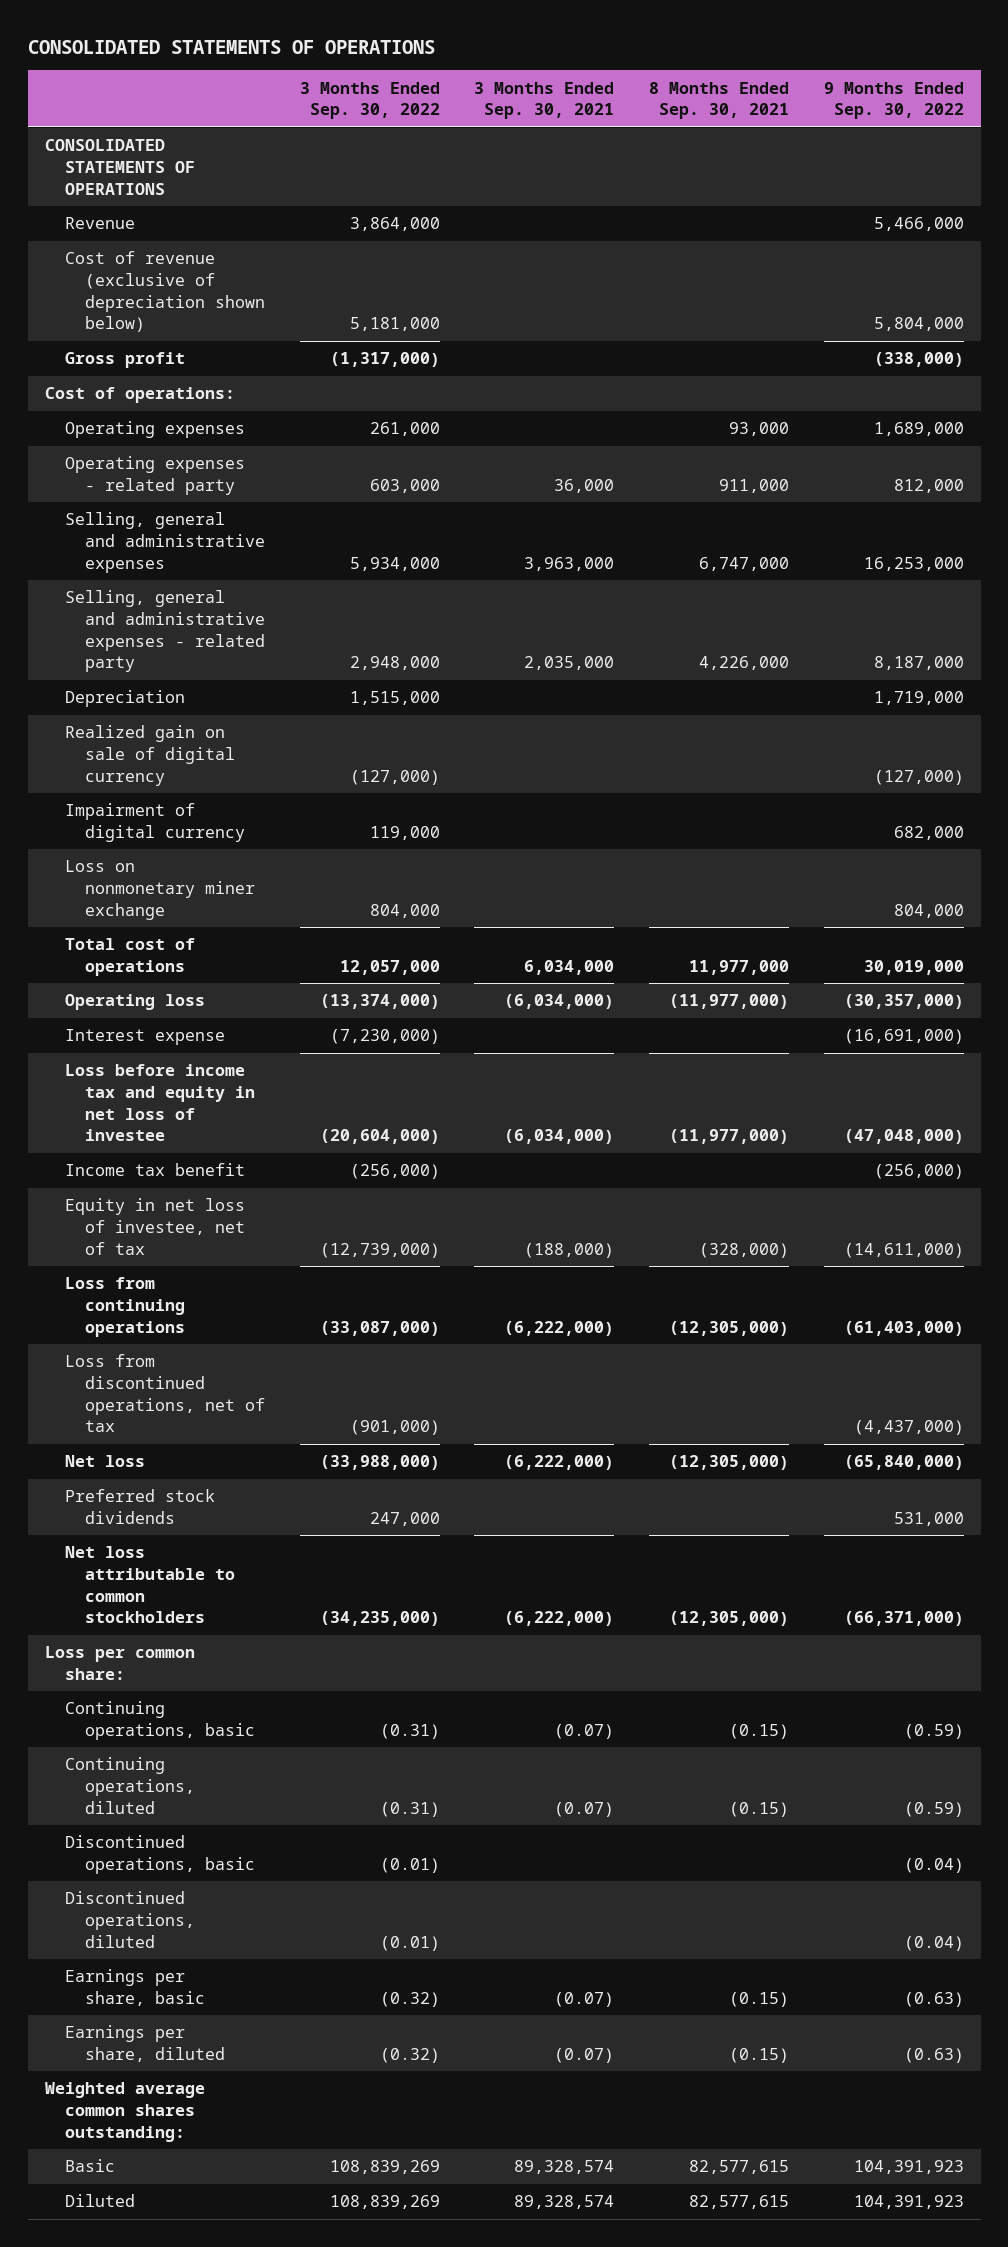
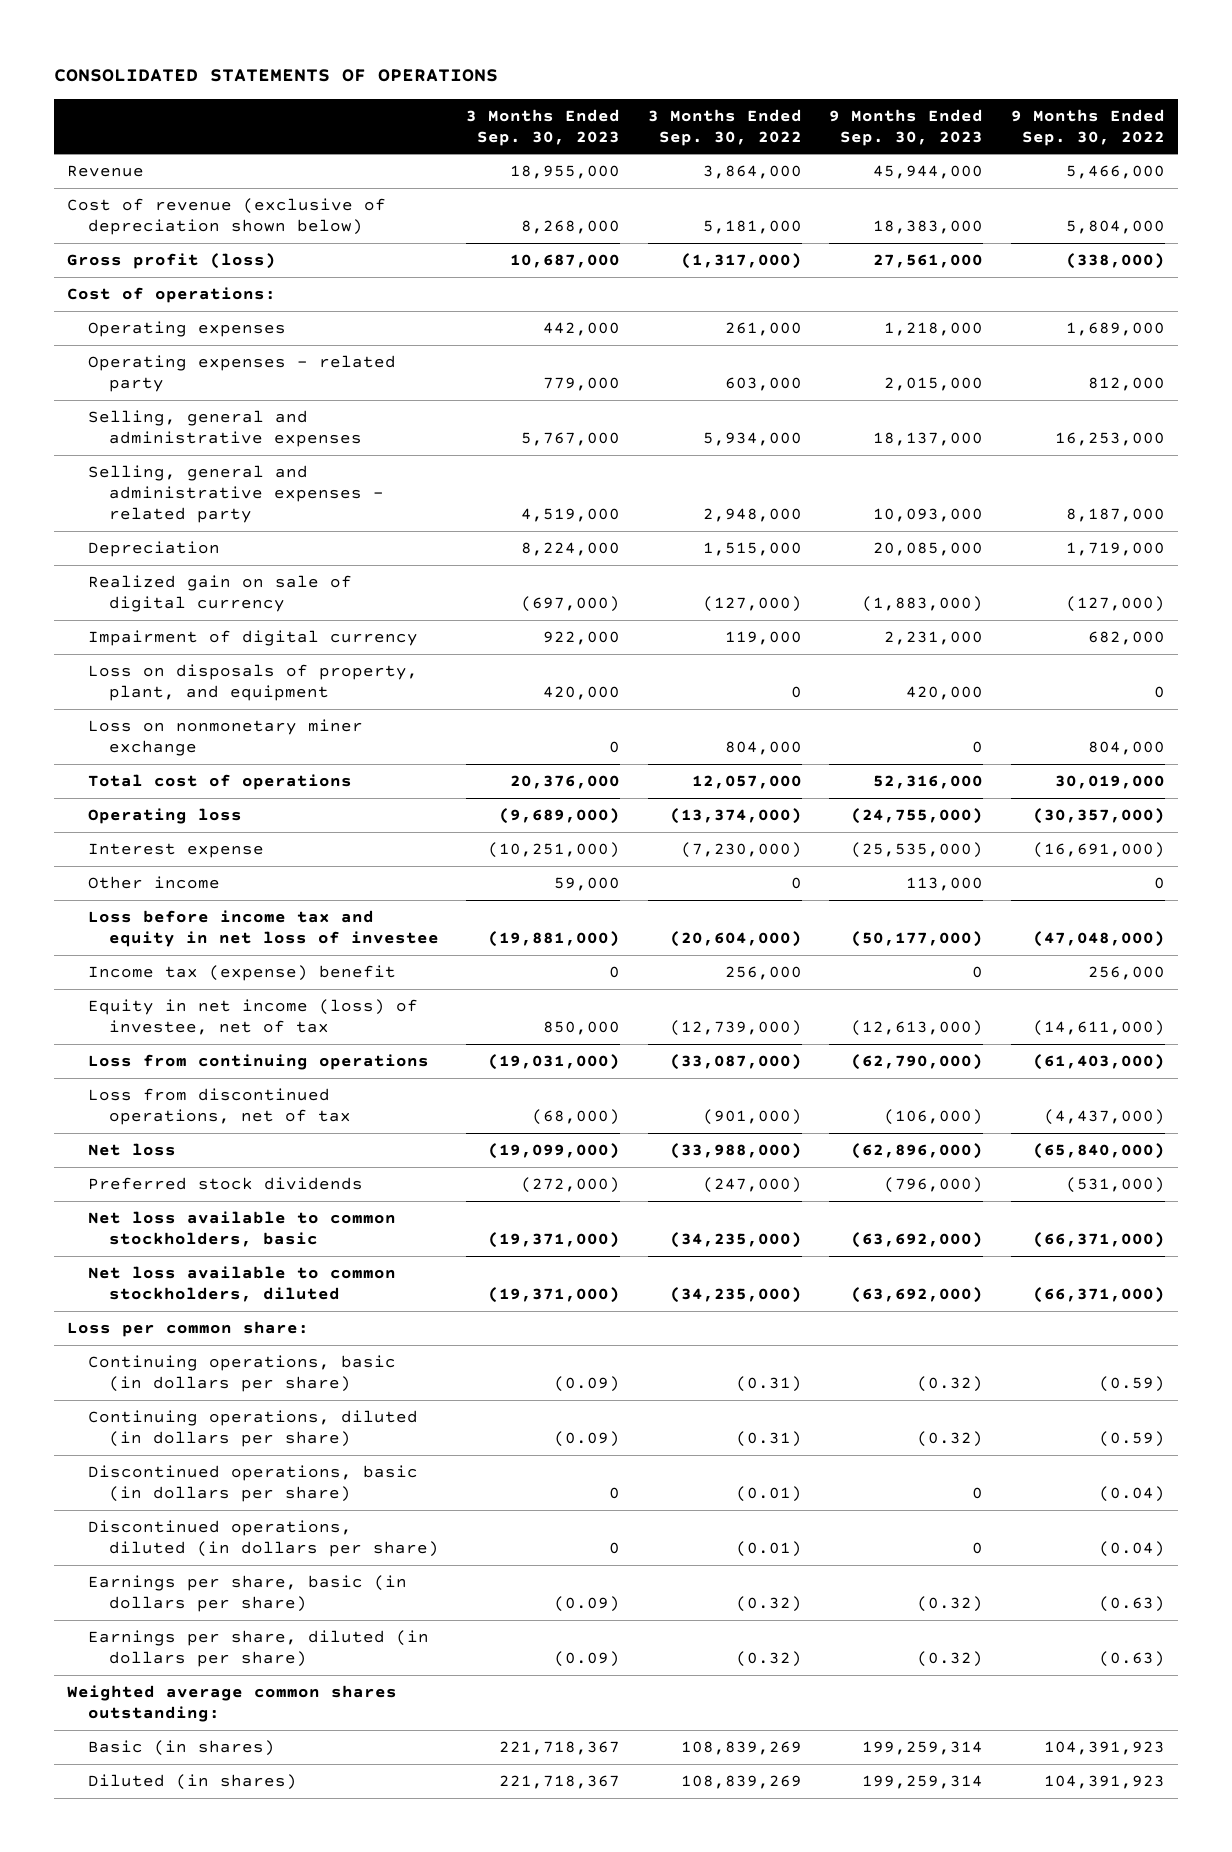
[474,81,615,120] 3 Months Ended Sep. 30, 2021 -> none
[648,81,789,120] 8 Months Ended Sep. 30, 2021 -> none
none -> [466,108,621,146] 3 Months Ended Sep. 30, 2023
none -> [829,108,984,146] 9 Months Ended Sep. 30, 2023
[44,139,196,195] CONSOLIDATED STATEMENTS OF OPERATIONS -> none
[65,352,186,369] Gross profit -> [67,253,277,270] Gross profit (loss)
none -> [88,664,419,702] Loss on disposals of property, plant, and equipment
none -> [88,876,221,890] Other income
[65,1163,246,1177] Income tax benefit -> [88,965,397,982] Income tax (expense) benefit
[349,1164,440,1180] (256,000) -> [724,966,802,981] 256,000
[873,1164,964,1180] (256,000) -> [1087,966,1165,981] 256,000
[65,1198,246,1255] Equity in net loss of investee, net of tax -> [88,999,419,1036] Equity in net income (loss) of investee, net of tax
[369,1512,440,1527] 247,000 -> [702,1177,802,1194] (247,000)
[893,1512,964,1527] 531,000 -> [1065,1177,1165,1194] (531,000)
[65,1546,236,1624] Net loss attributable to common stockholders -> [88,1211,397,1248] Net loss available to common stockholders, basic
none -> [88,1266,397,1303] Net loss available to common stockholders, diluted
[65,1701,256,1741] Continuing operations, basic -> [88,1355,397,1393] Continuing operations, basic (in dollars per share)
[65,1757,196,1814] Continuing operations, diluted -> [88,1410,419,1448] Continuing operations, diluted (in dollars per share)
[65,1835,256,1875] Discontinued operations, basic -> [88,1465,419,1503] Discontinued operations, basic (in dollars per share)
[65,1891,196,1948] Discontinued operations, diluted -> [88,1520,440,1558] Discontinued operations, diluted (in dollars per share)
[65,1969,206,2007] Earnings per share, basic -> [88,1575,408,1613] Earnings per share, basic (in dollars per share)
[65,2025,226,2063] Earnings per share, diluted -> [88,1630,430,1668] Earnings per share, diluted (in dollars per share)
[65,2159,116,2173] Basic -> [88,1740,276,1757] Basic (in shares)
[65,2194,136,2208] Diluted -> [88,1774,298,1791] Diluted (in shares)

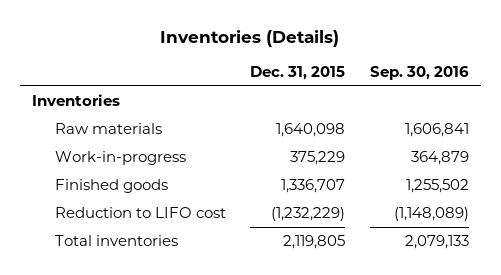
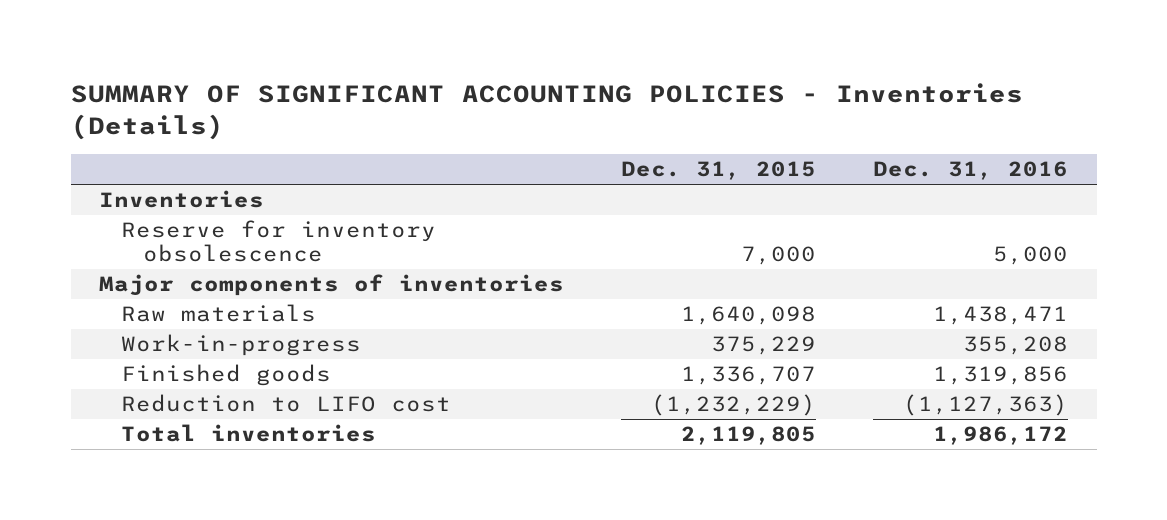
[160,29,340,47] Inventories (Details) -> [70,83,1023,141] SUMMARY OF SIGNIFICANT ACCOUNTING POLICIES - Inventories (Details)
[369,65,469,80] Sep. 30, 2016 -> none
none -> [873,161,1069,181] Dec. 31, 2016
none -> [121,220,437,263] Reserve for inventory obsolescence
none -> [99,274,565,297] Major components of inventories

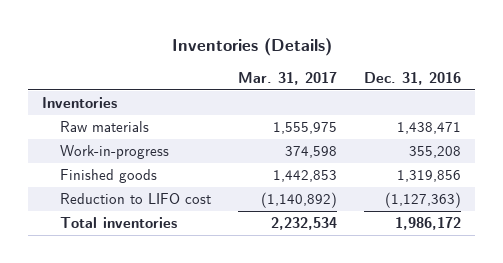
[70,83,1023,141] SUMMARY OF SIGNIFICANT ACCOUNTING POLICIES - Inventories (Details) -> [171,38,332,57] Inventories (Details)
[621,161,817,181] Dec. 31, 2015 -> none
none -> [237,71,337,85] Mar. 31, 2017
[121,220,437,263] Reserve for inventory obsolescence -> none
[99,274,565,297] Major components of inventories -> none

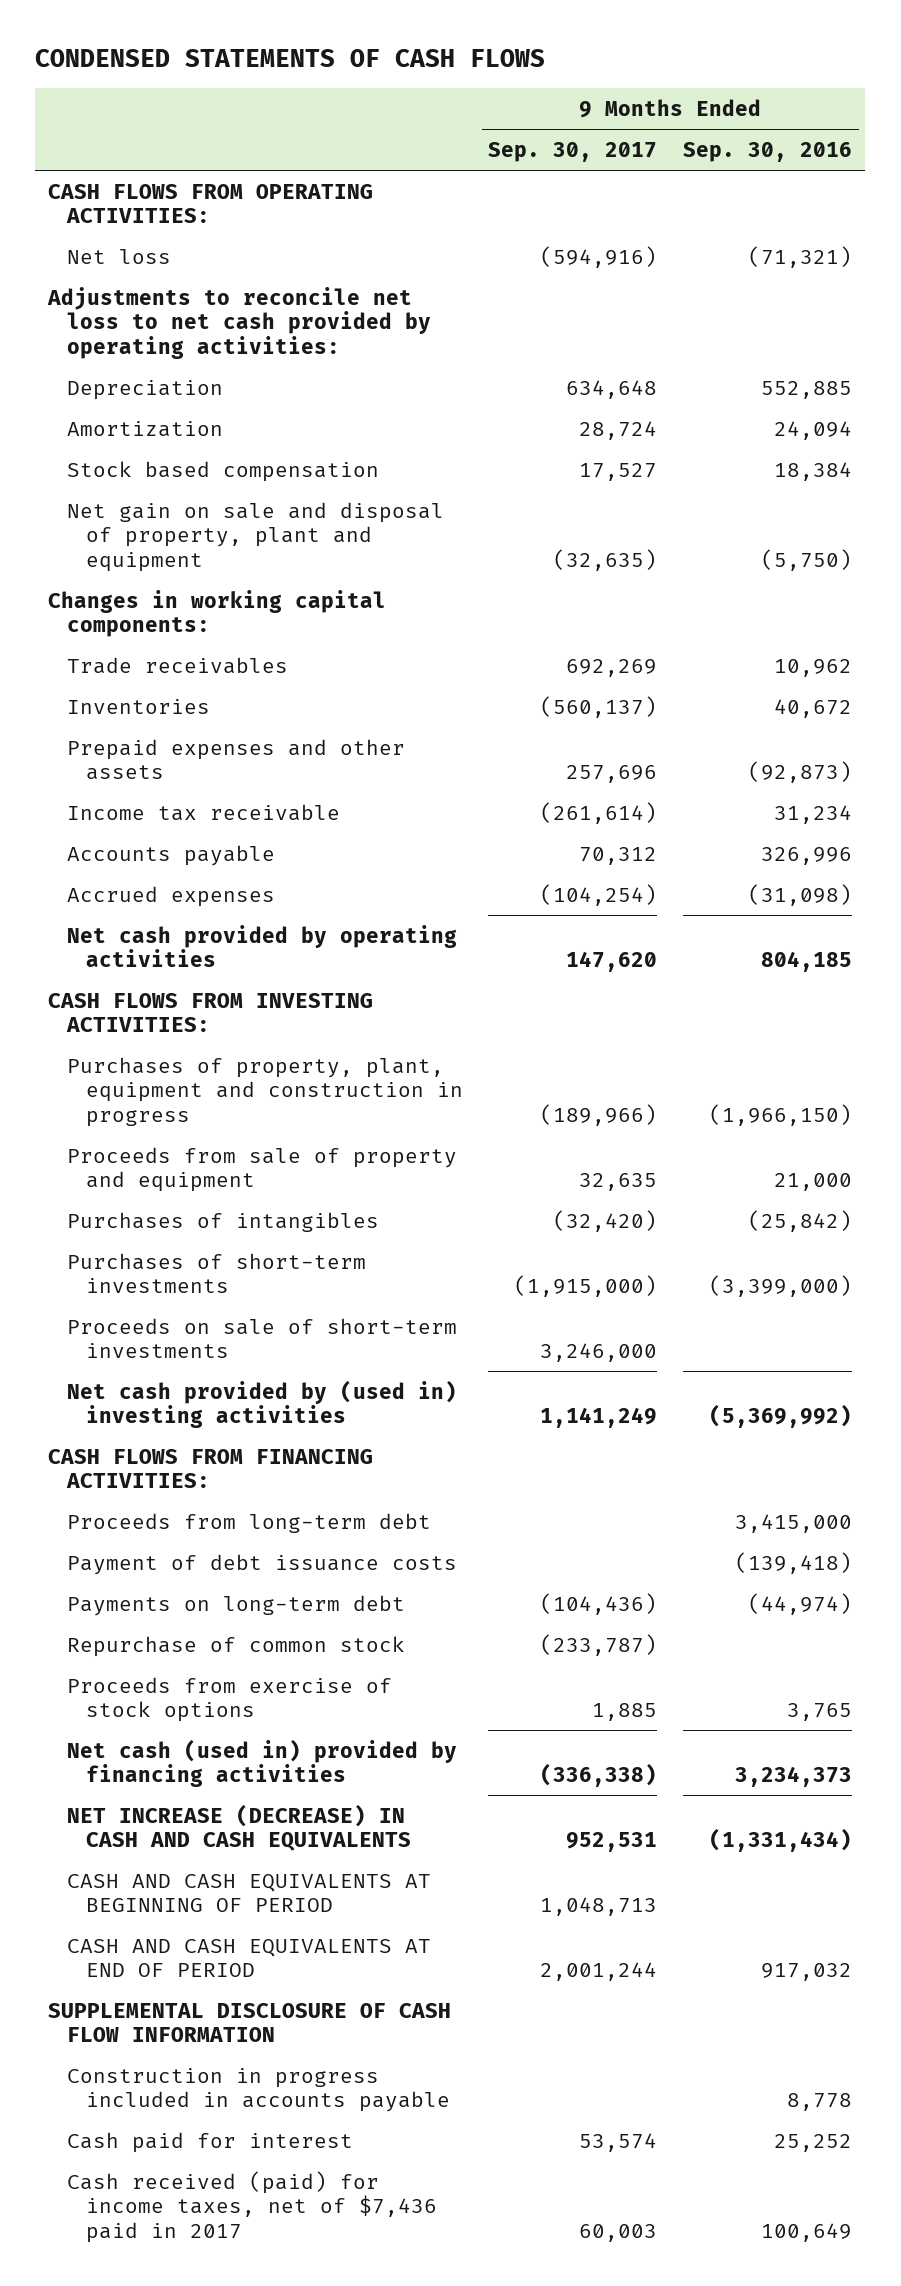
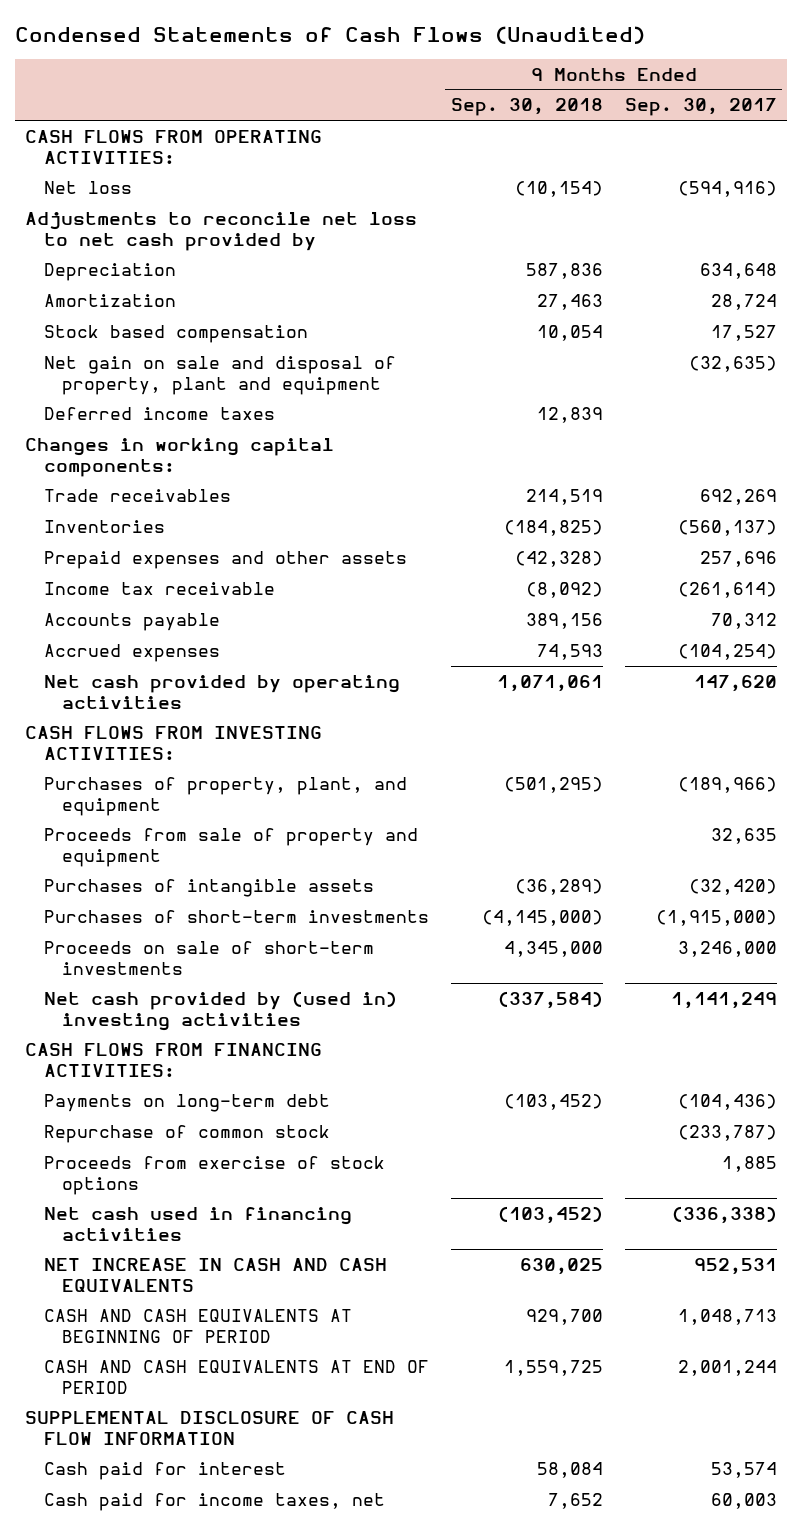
[35,49,546,68] CONDENSED STATEMENTS OF CASH FLOWS -> [14,25,645,44] Condensed Statements of Cash Flows (Unaudited)
[683,141,853,162] Sep. 30, 2016 -> none
none -> [450,98,603,117] Sep. 30, 2018
[47,286,431,359] Adjustments to reconcile net loss to net cash provided by operating activities: -> [25,211,418,251] Adjustments to reconcile net loss to net cash provided by
none -> [43,406,275,420] Deferred income taxes
[66,1056,463,1127] Purchases of property, plant, equipment and construction in progress -> [43,776,407,816] Purchases of property, plant, and equipment
[66,1211,379,1232] Purchases of intangibles -> [43,878,374,897] Purchases of intangible assets
[66,1512,431,1533] Proceeds from long-term debt -> none
[66,1553,457,1575] Payment of debt issuance costs -> none
[66,1738,457,1788] Net cash (used in) provided by financing activities -> [43,1206,352,1241] Net cash used in financing activities
[66,1803,411,1852] NET INCREASE (DECREASE) IN CASH AND CASH EQUIVALENTS -> [43,1257,387,1292] NET INCREASE IN CASH AND CASH EQUIVALENTS
[66,2067,450,2113] Construction in progress included in accounts payable -> none
[66,2170,437,2243] Cash received (paid) for income taxes, net of $7,436 paid in 2017 -> [43,1492,385,1511] Cash paid for income taxes, net

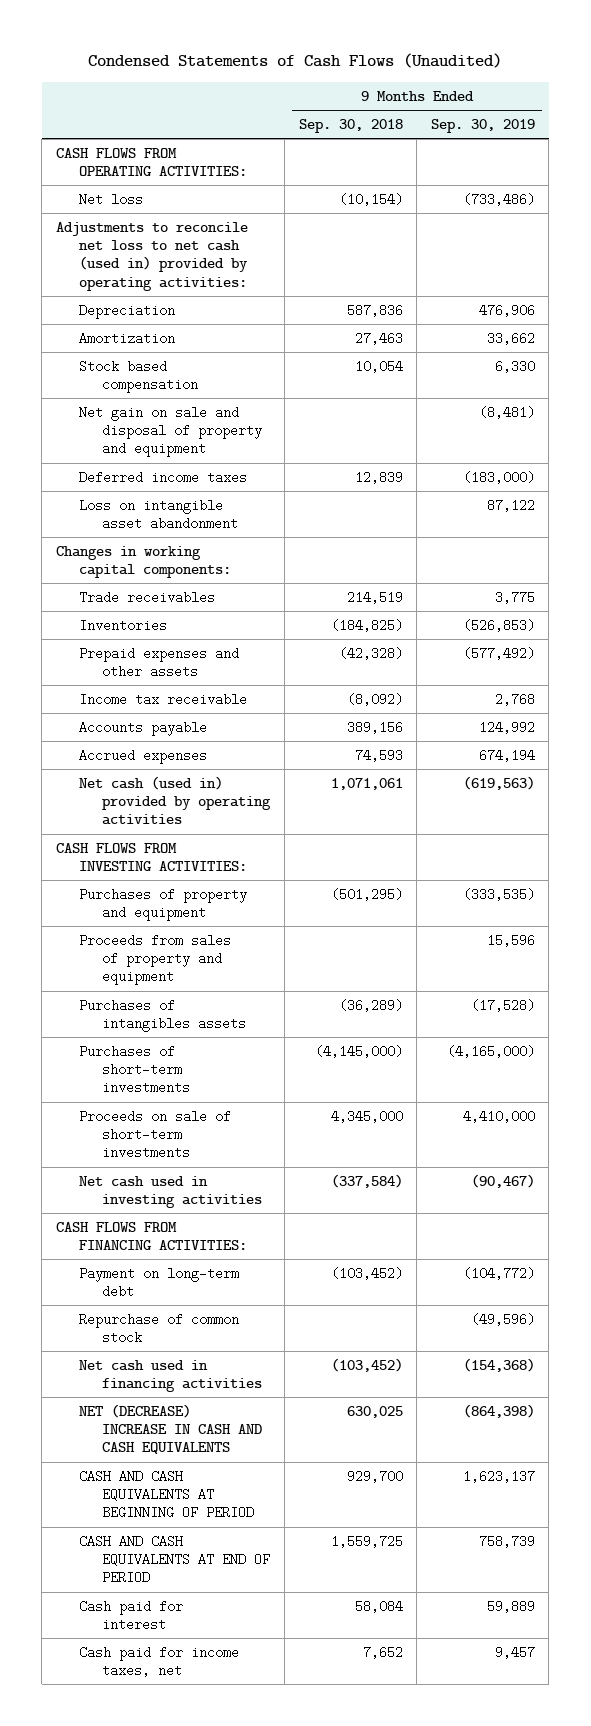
[624,98,777,117] Sep. 30, 2017 -> none
none -> [430,118,535,133] Sep. 30, 2019
[25,211,418,251] Adjustments to reconcile net loss to net cash provided by -> [55,221,249,291] Adjustments to reconcile net loss to net cash (used in) provided by operating activities:
[43,355,396,395] Net gain on sale and disposal of property, plant and equipment -> [79,405,263,458] Net gain on sale and disposal of property and equipment
none -> [79,498,239,531] Loss on intangible asset abandonment
[43,674,400,709] Net cash provided by operating activities -> [79,775,272,826] Net cash (used in) provided by operating activities
[43,776,407,816] Purchases of property, plant, and equipment -> [79,887,248,922] Purchases of property and equipment
[43,827,418,867] Proceeds from sale of property and equipment -> [79,933,232,986] Proceeds from sales of property and equipment
[43,878,374,897] Purchases of intangible assets -> [79,998,247,1033] Purchases of intangibles assets
[43,990,397,1031] Net cash provided by (used in) investing activities -> [79,1175,263,1209] Net cash used in investing activities
[43,1093,330,1112] Payments on long-term debt -> [79,1266,240,1299] Payment on long-term debt
[43,1155,385,1195] Proceeds from exercise of stock options -> none
[43,1257,387,1292] NET INCREASE IN CASH AND CASH EQUIVALENTS -> [79,1403,263,1455] NET (DECREASE) INCREASE IN CASH AND CASH EQUIVALENTS
[25,1410,395,1445] SUPPLEMENTAL DISCLOSURE OF CASH FLOW INFORMATION -> none

